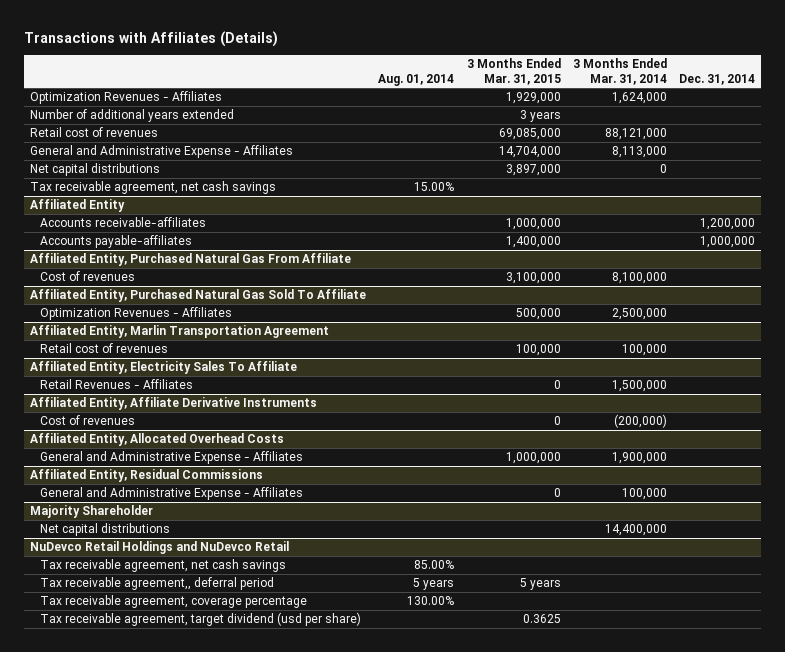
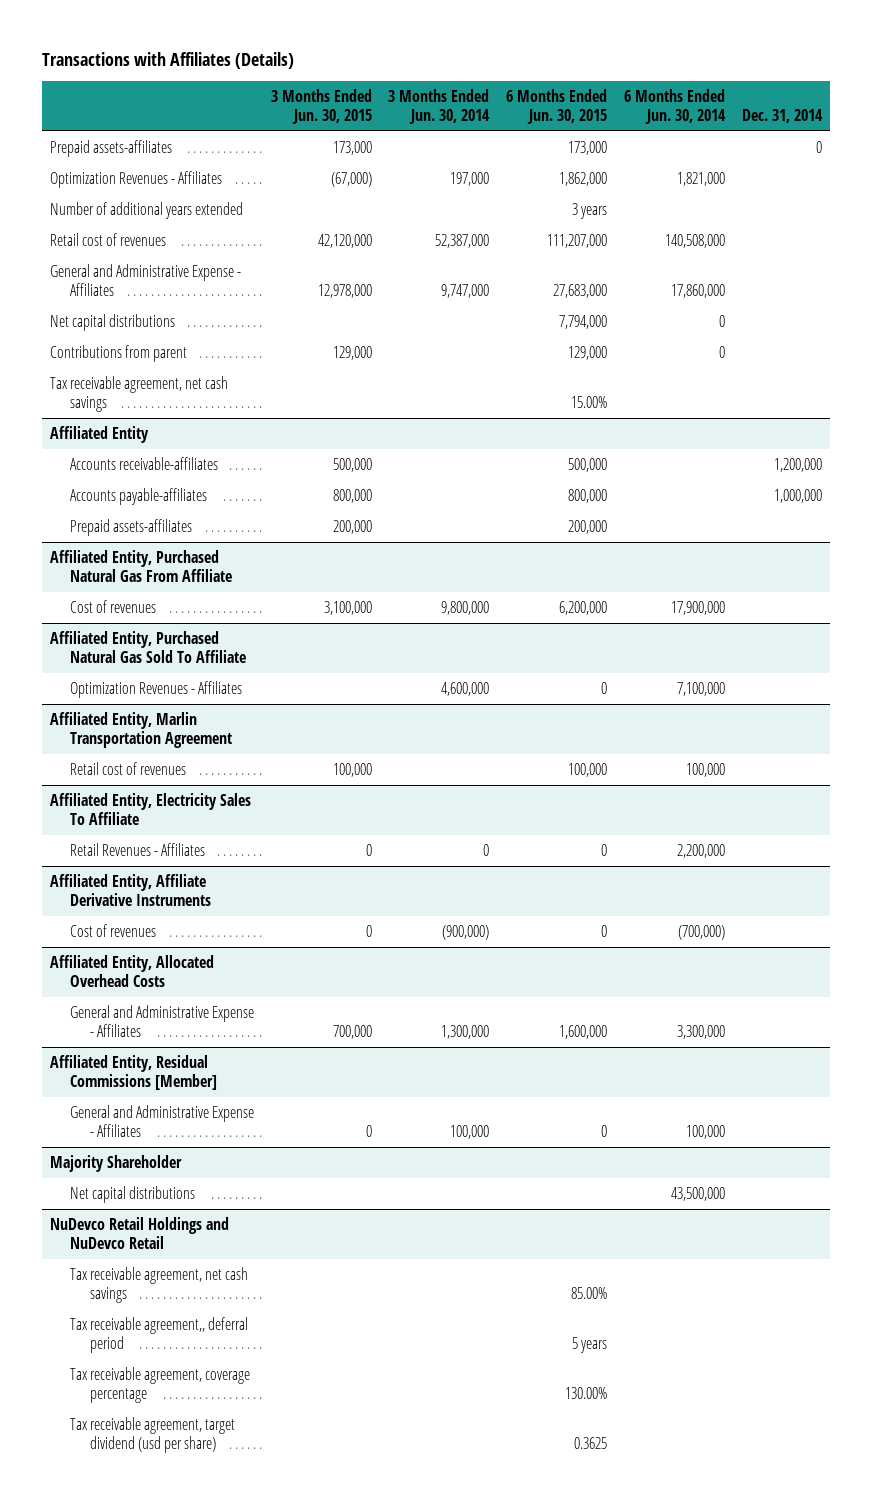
[378,73,455,86] Aug. 01, 2014 -> none
[466,58,561,85] 3 Months Ended Mar. 31, 2015 -> none
[572,58,667,85] 3 Months Ended Mar. 31, 2014 -> none
none -> [270,88,372,125] 3 Months Ended Jun. 30, 2015
none -> [388,88,491,125] 3 Months Ended Jun. 30, 2014
none -> [506,88,608,125] 6 Months Ended Jun. 30, 2015
none -> [623,88,726,125] 6 Months Ended Jun. 30, 2014
none -> [50,139,173,157] Prepaid assets-affiliates
none -> [50,344,188,362] Contributions from parent
none -> [70,518,193,536] Prepaid assets-affiliates
[30,469,264,483] Affiliated Entity, Residual Commissions -> [50,1054,218,1090] Affiliated Entity, Residual Commissions [Member]

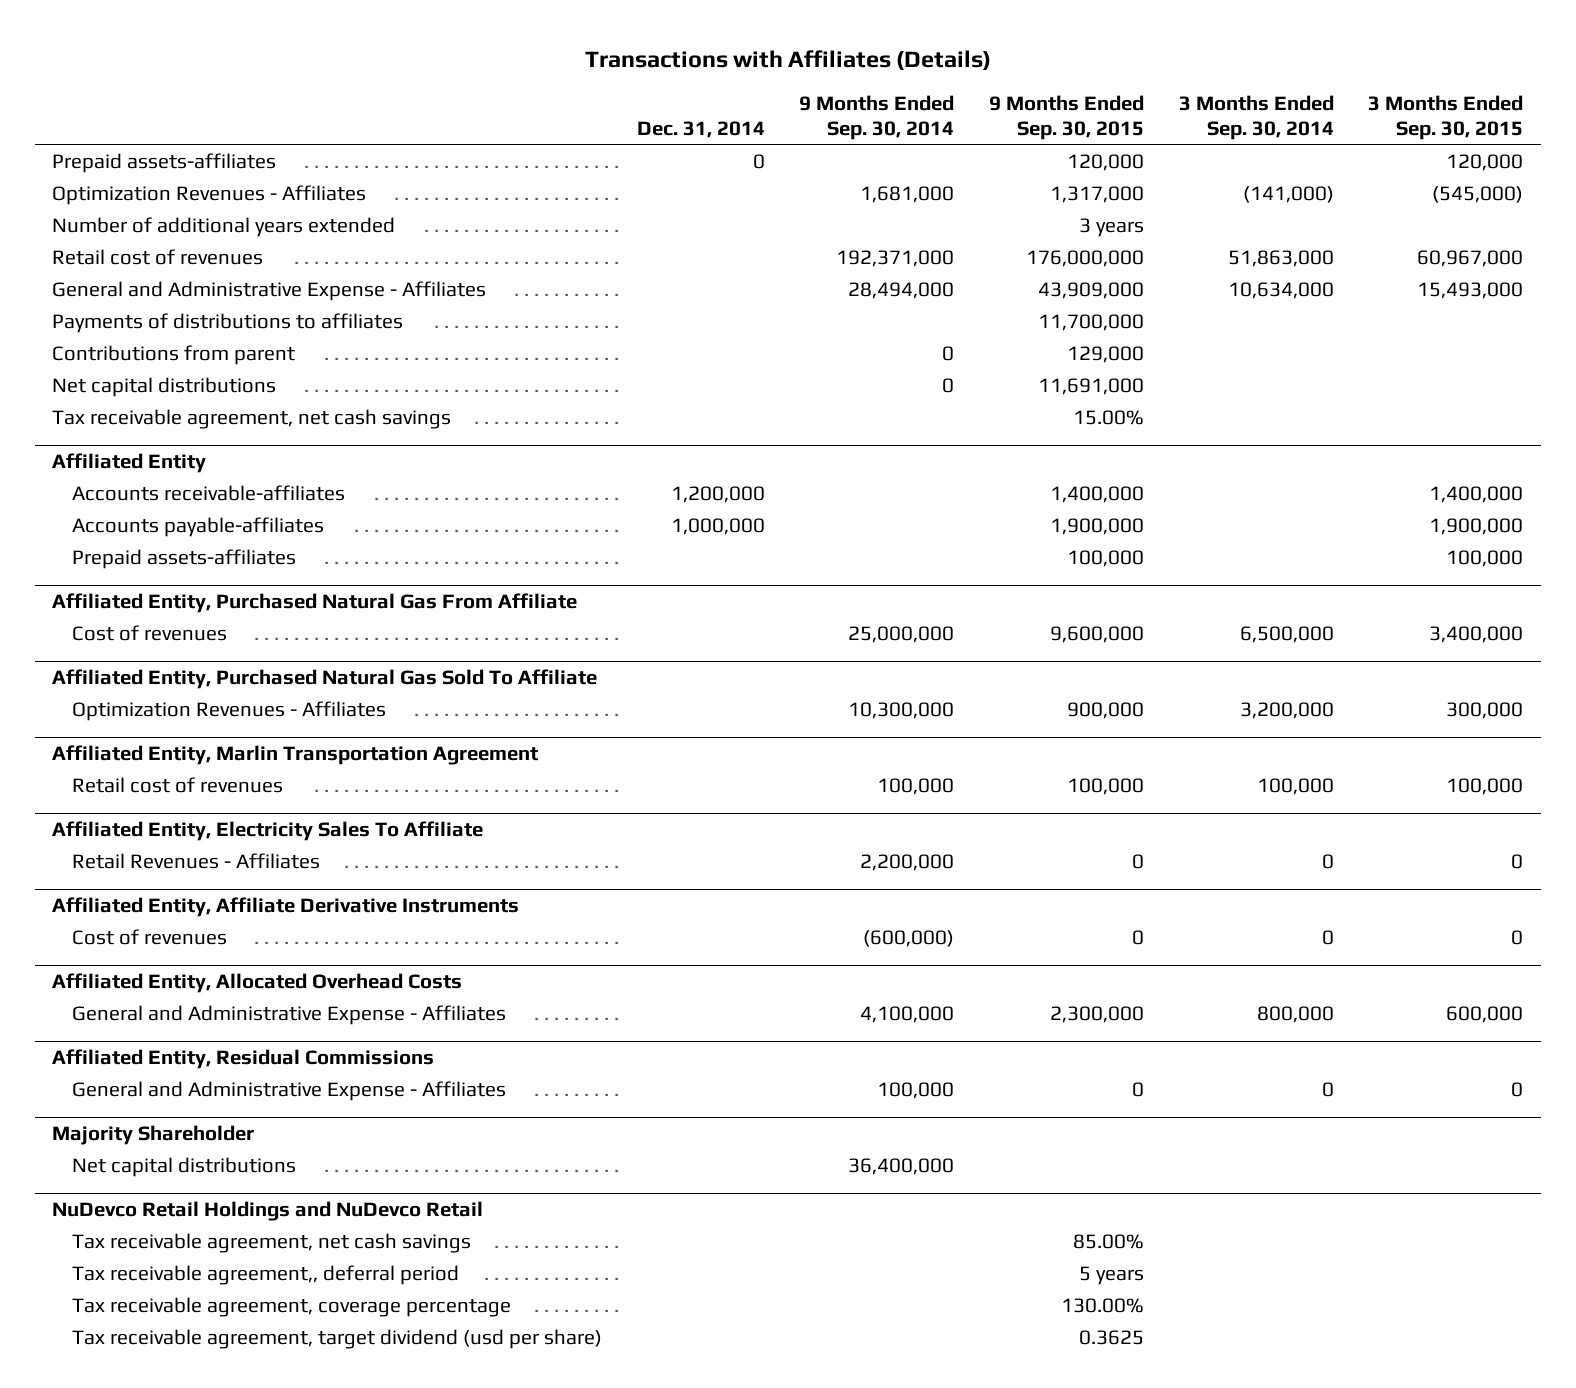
[270,88,372,125] 3 Months Ended Jun. 30, 2015 -> none
[388,88,491,125] 3 Months Ended Jun. 30, 2014 -> none
[506,88,608,125] 6 Months Ended Jun. 30, 2015 -> none
[623,88,726,125] 6 Months Ended Jun. 30, 2014 -> none
none -> [799,94,955,141] 9 Months Ended Sep. 30, 2014
none -> [989,94,1145,141] 9 Months Ended Sep. 30, 2015
none -> [1178,94,1334,141] 3 Months Ended Sep. 30, 2014
none -> [1368,94,1524,141] 3 Months Ended Sep. 30, 2015
none -> [52,312,404,333] Payments of distributions to affiliates
[50,313,176,331] Net capital distributions -> [52,376,277,397] Net capital distributions
[50,1054,218,1090] Affiliated Entity, Residual Commissions [Member] -> [52,1049,435,1070] Affiliated Entity, Residual Commissions

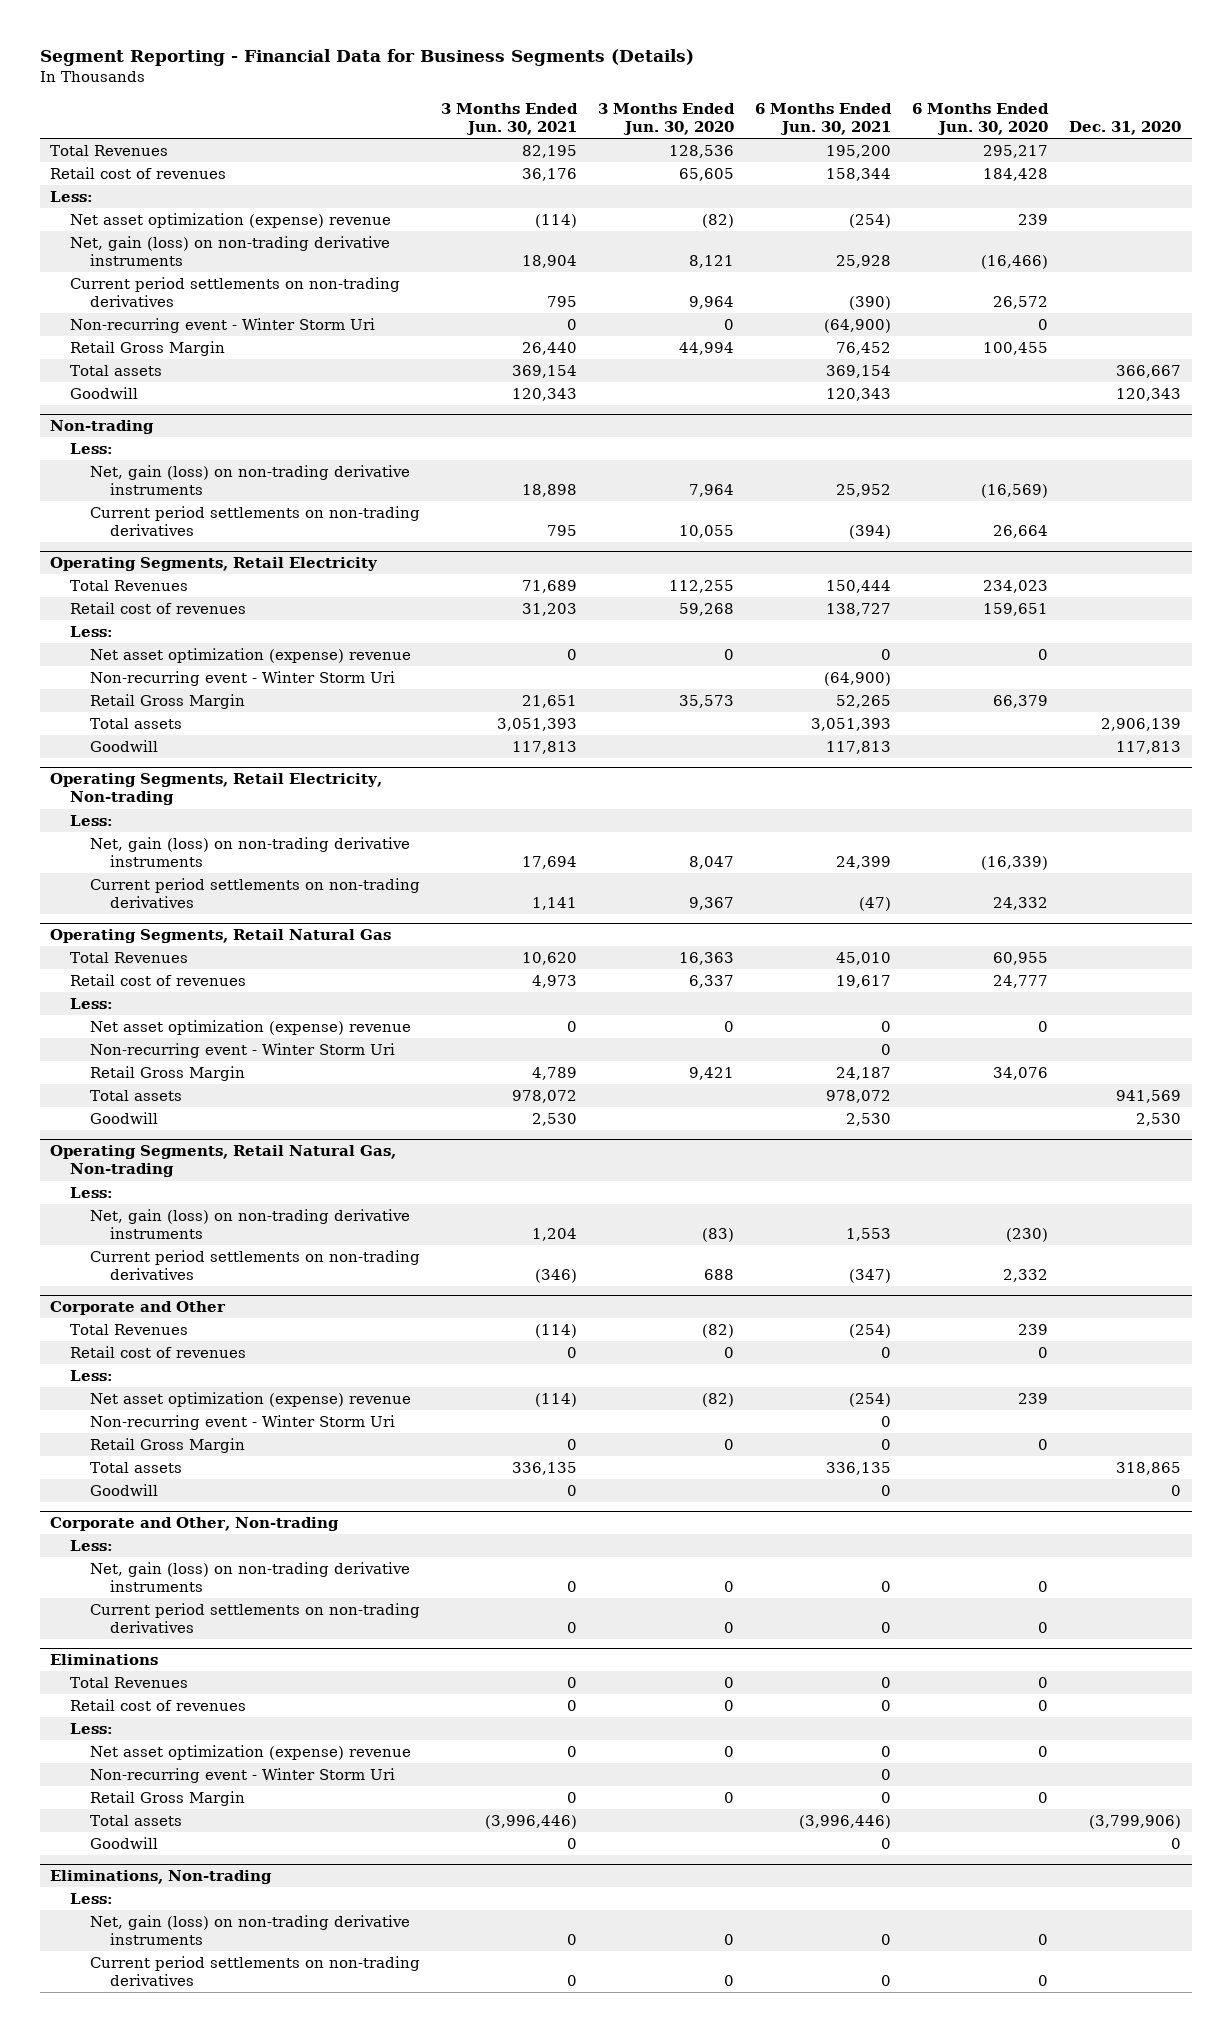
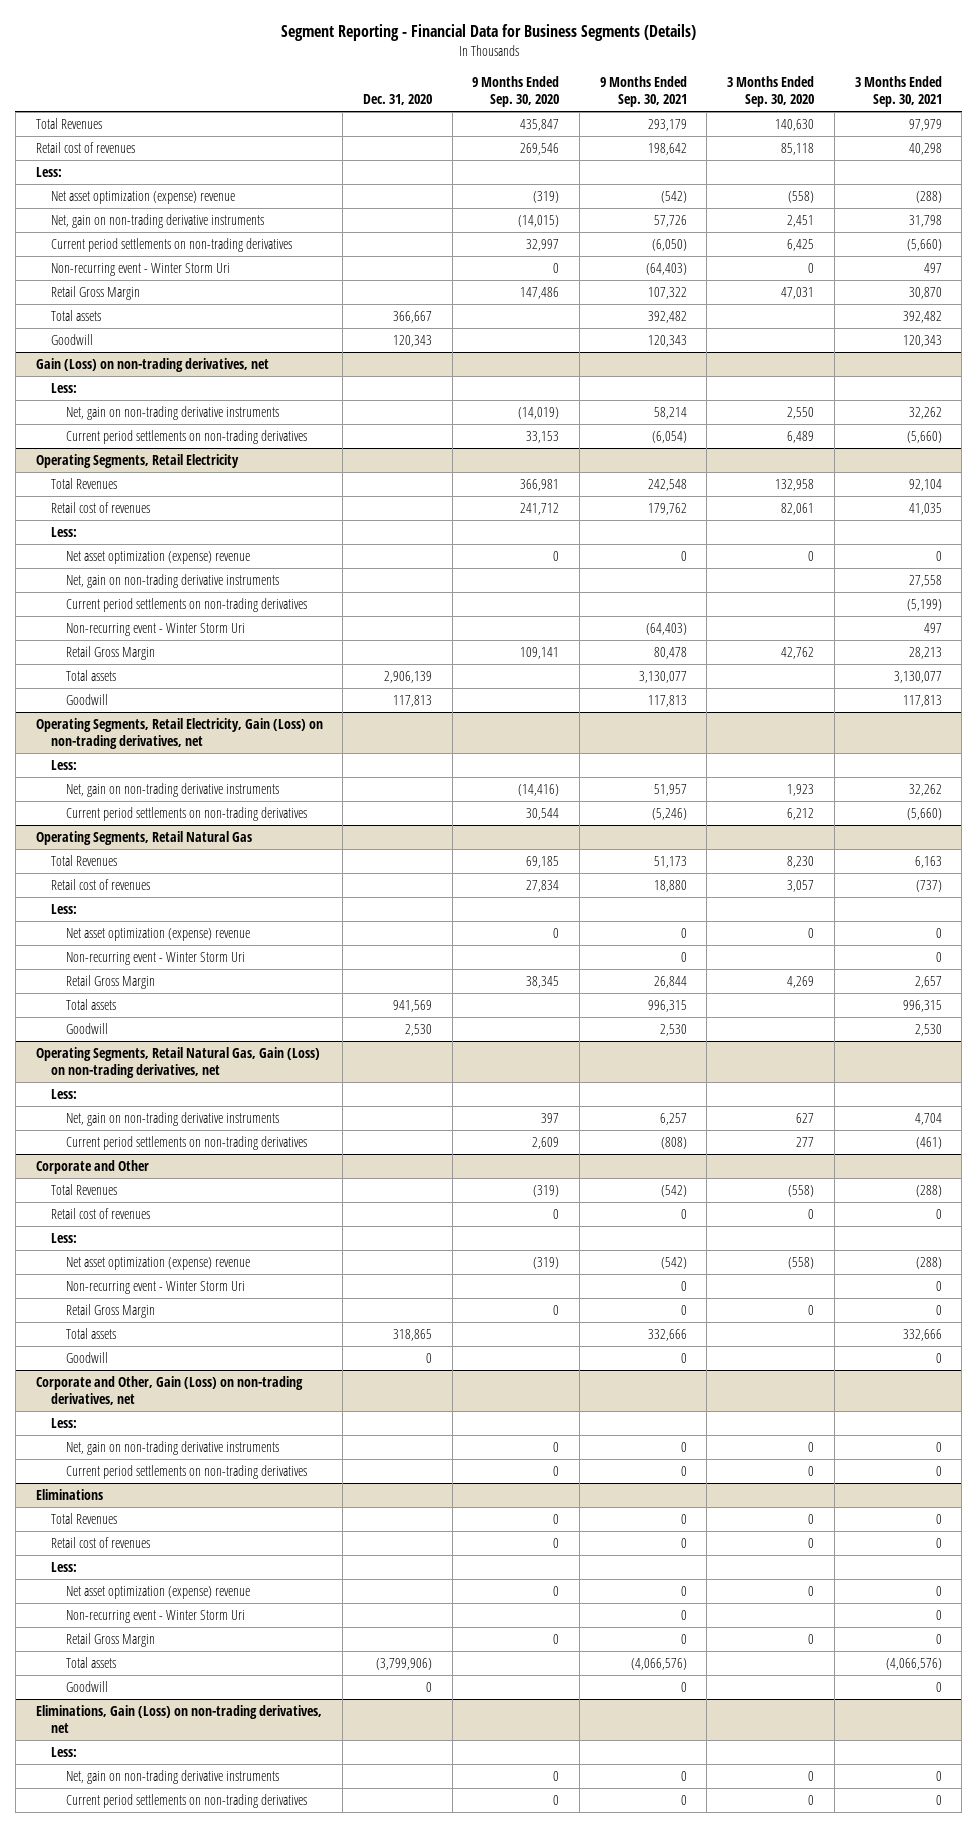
[440,102,578,135] 3 Months Ended Jun. 30, 2021 -> none
[597,102,735,135] 3 Months Ended Jun. 30, 2020 -> none
[755,102,893,135] 6 Months Ended Jun. 30, 2021 -> none
[912,102,1050,135] 6 Months Ended Jun. 30, 2020 -> none
none -> [472,76,560,108] 9 Months Ended Sep. 30, 2020
none -> [599,76,687,108] 9 Months Ended Sep. 30, 2021
none -> [727,76,815,108] 3 Months Ended Sep. 30, 2020
none -> [854,76,942,108] 3 Months Ended Sep. 30, 2021
[70,235,391,267] Net, gain (loss) on non-trading derivative instruments -> [50,213,264,228] Net, gain on non-trading derivative instruments
[50,420,155,435] Non-trading -> [35,357,269,372] Gain (Loss) on non-trading derivatives, net
[89,464,410,496] Net, gain (loss) on non-trading derivative instruments -> [65,405,279,420] Net, gain on non-trading derivative instruments
none -> [65,573,279,588] Net, gain on non-trading derivative instruments
none -> [65,597,307,612] Current period settlements on non-trading derivatives
[50,773,383,806] Operating Segments, Retail Electricity, Non-trading -> [35,717,323,750] Operating Segments, Retail Electricity, Gain (Loss) on non-trading derivatives, net
[89,836,410,868] Net, gain (loss) on non-trading derivative instruments -> [65,782,279,797] Net, gain on non-trading derivative instruments
[50,1145,397,1178] Operating Segments, Retail Natural Gas, Non-trading -> [35,1046,320,1079] Operating Segments, Retail Natural Gas, Gain (Loss) on non-trading derivatives, net
[89,1208,410,1240] Net, gain (loss) on non-trading derivative instruments -> [65,1111,279,1126] Net, gain on non-trading derivative instruments
[50,1517,340,1532] Corporate and Other, Non-trading -> [35,1375,303,1406] Corporate and Other, Gain (Loss) on non-trading derivatives, net
[89,1561,410,1593] Net, gain (loss) on non-trading derivative instruments -> [65,1440,279,1455] Net, gain on non-trading derivative instruments
[50,1870,273,1885] Eliminations, Non-trading -> [35,1704,322,1734] Eliminations, Gain (Loss) on non-trading derivatives, net
[89,1914,410,1946] Net, gain (loss) on non-trading derivative instruments -> [65,1769,279,1784] Net, gain on non-trading derivative instruments

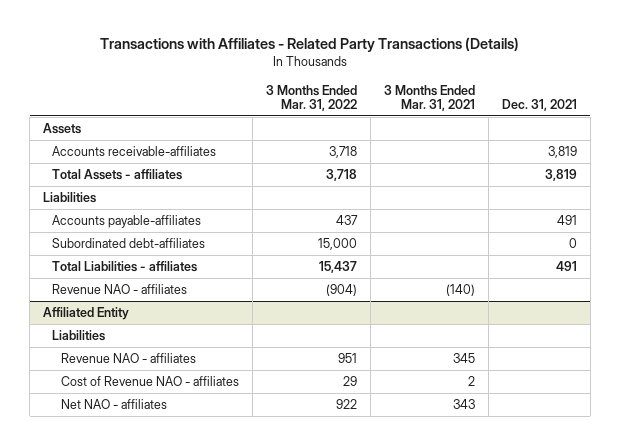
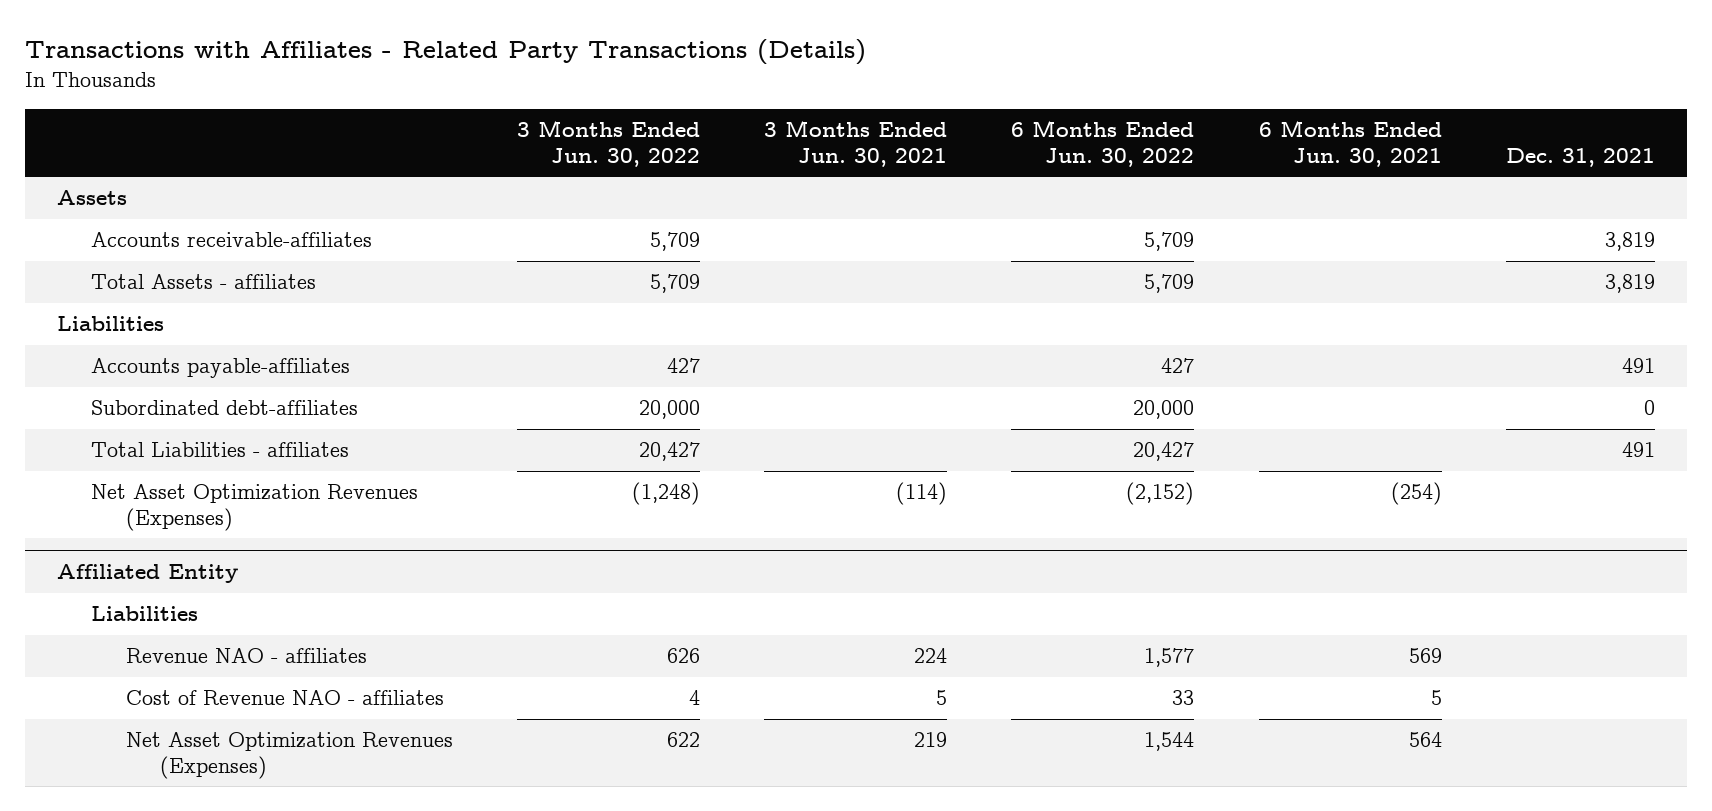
[266,84,358,111] 3 Months Ended Mar. 31, 2022 -> none
[383,84,475,111] 3 Months Ended Mar. 31, 2021 -> none
none -> [516,119,700,167] 3 Months Ended Jun. 30, 2022
none -> [764,119,948,167] 3 Months Ended Jun. 30, 2021
none -> [1011,119,1195,167] 6 Months Ended Jun. 30, 2022
none -> [1258,119,1442,167] 6 Months Ended Jun. 30, 2021
[52,283,188,294] Revenue NAO - affiliates -> [91,484,419,531] Net Asset Optimization Revenues (Expenses)
[61,398,168,409] Net NAO - affiliates -> none
none -> [125,732,453,779] Net Asset Optimization Revenues (Expenses)

